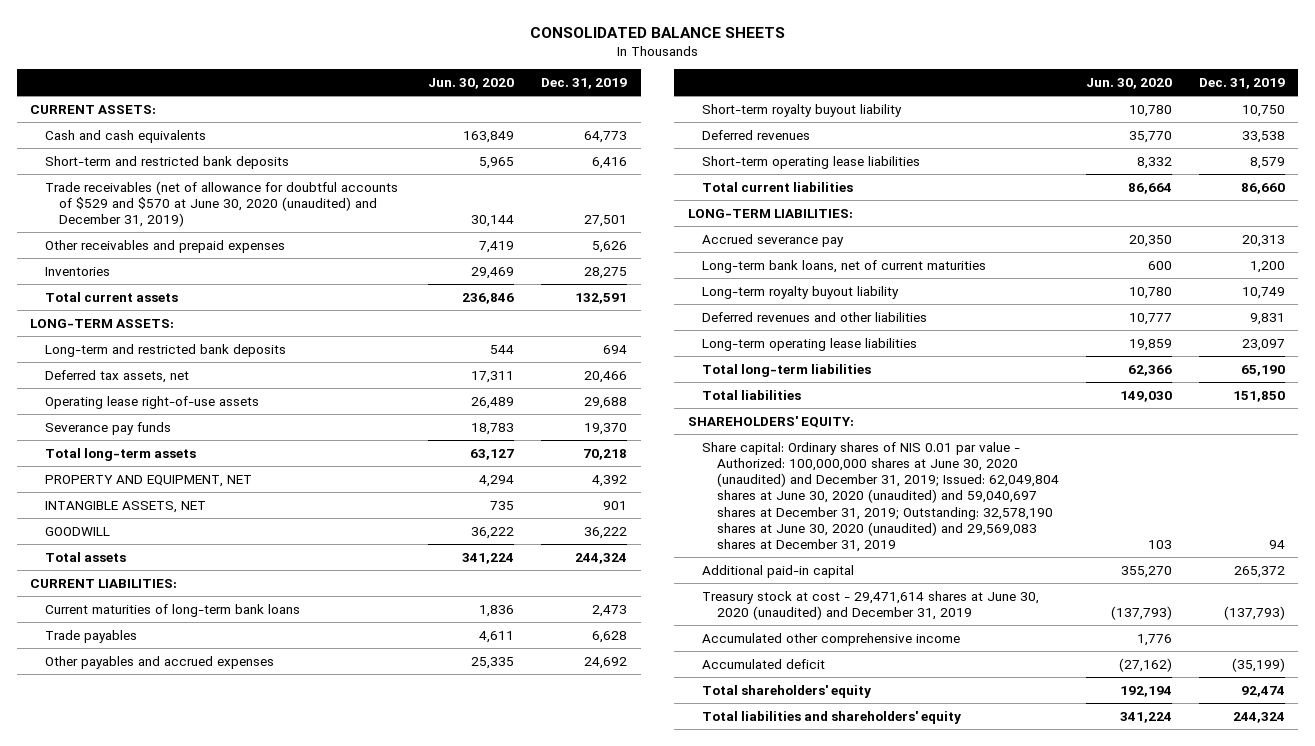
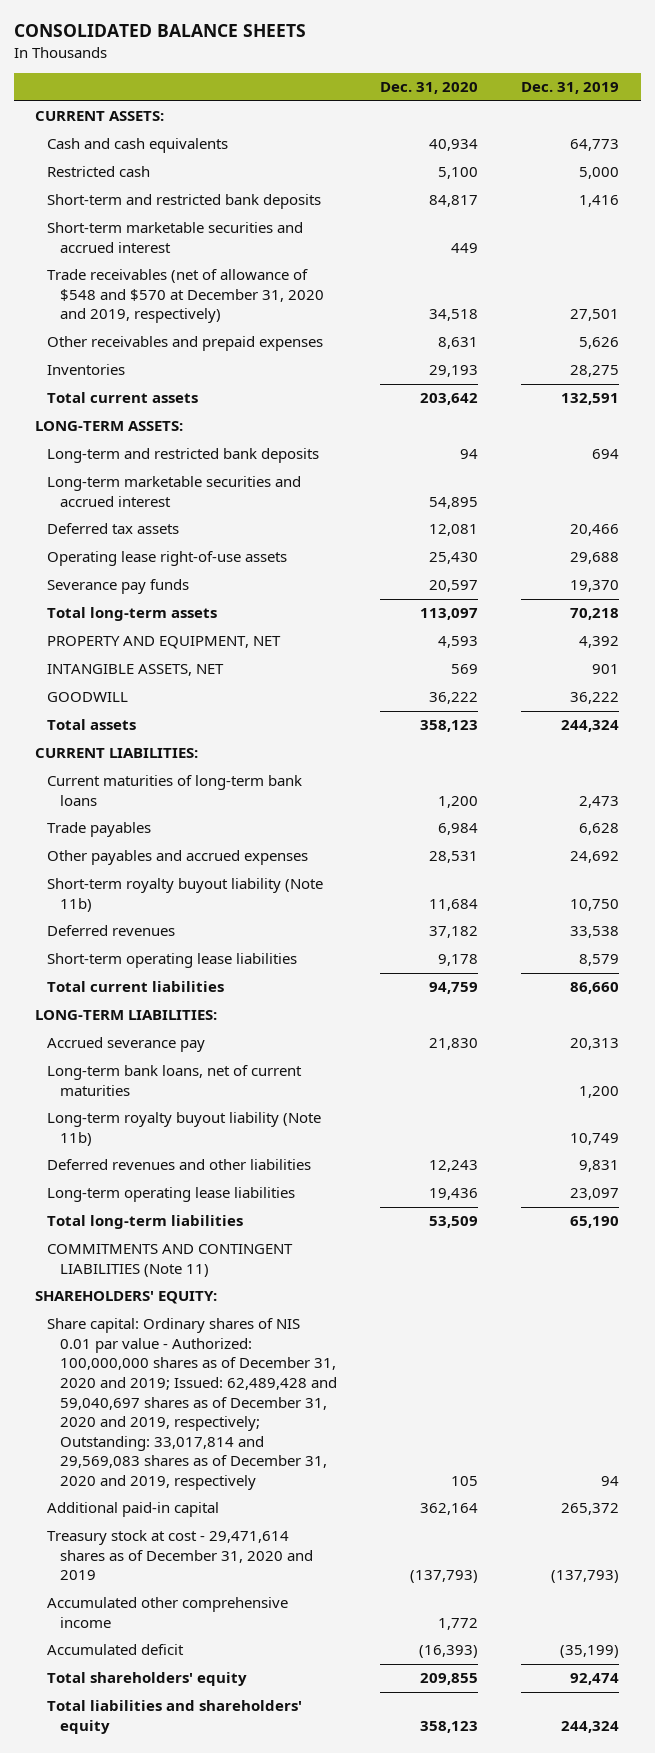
[428,77,515,89] Jun. 30, 2020 -> none
none -> [379,82,478,95] Dec. 31, 2020
none -> [47,166,151,178] Restricted cash
[592,156,628,169] 6,416 -> [579,195,620,208] 1,416
none -> [47,222,304,253] Short-term marketable securities and accrued interest
[44,180,398,228] Trade receivables (net of allowance for doubtful accounts of $529 and $570 at June 30, 2020 (unaudited) and December 31, 2019) -> [47,269,324,324] Trade receivables (net of allowance of $548 and $570 at December 31, 2020 and 2019, respectively)
none -> [47,476,302,507] Long-term marketable securities and accrued interest
[44,369,189,383] Deferred tax assets, net -> [47,523,180,535] Deferred tax assets
[702,103,903,117] Short-term royalty buyout liability -> [47,878,324,912] Short-term royalty buyout liability (Note 11b)
[702,285,900,299] Long-term royalty buyout liability -> [47,1112,322,1146] Long-term royalty buyout liability (Note 11b)
[702,389,802,400] Total liabilities -> none
none -> [47,1244,294,1277] COMMITMENTS AND CONTINGENT LIABILITIES (Note 11)
[702,441,1059,553] Share capital: Ordinary shares of NIS 0.01 par value - Authorized: 100,000,000 shares at June 30, 2020 (unaudited) and December 31, 2019; Issued: 62,049,804 shares at June 30, 2020 (unaudited) and 59,040,697 shares at December 31, 2019; Outstanding: 32,578,190 shares at June 30, 2020 (unaudited) and 29,569,083 shares at December 31, 2019 -> [47,1318,337,1490] Share capital: Ordinary shares of NIS 0.01 par value - Authorized: 100,000,000 shares as of December 31, 2020 and 2019; Issued: 62,489,428 and 59,040,697 shares as of December 31, 2020 and 2019, respectively; Outstanding: 33,017,814 and 29,569,083 shares as of December 31, 2020 and 2019, respectively
[702,590,1040,620] Treasury stock at cost - 29,471,614 shares at June 30, 2020 (unaudited) and December 31, 2019 -> [47,1530,313,1581] Treasury stock at cost - 29,471,614 shares as of December 31, 2020 and 2019

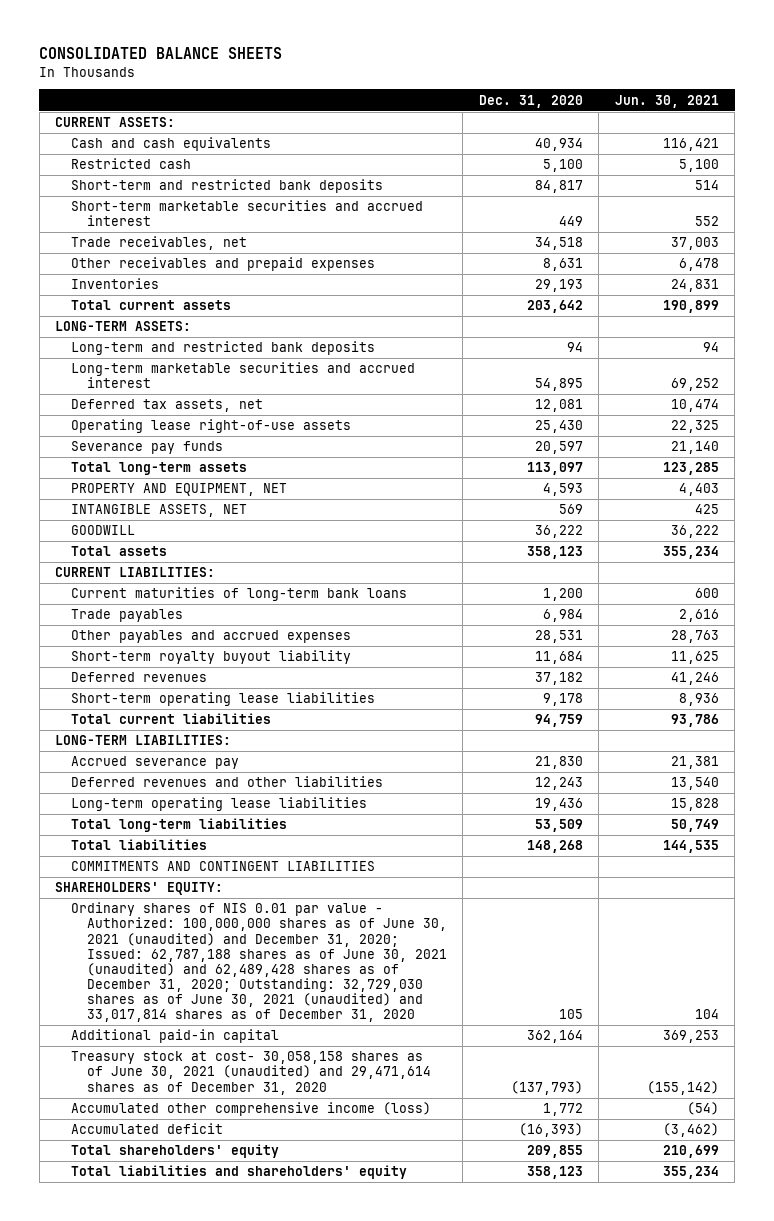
[521,82,620,95] Dec. 31, 2019 -> none
none -> [614,94,719,108] Jun. 30, 2021
[47,269,324,324] Trade receivables (net of allowance of $548 and $570 at December 31, 2020 and 2019, respectively) -> [70,236,247,251] Trade receivables, net
[47,523,180,535] Deferred tax assets -> [70,399,263,413] Deferred tax assets, net
[47,878,324,912] Short-term royalty buyout liability (Note 11b) -> [70,650,351,665] Short-term royalty buyout liability
[47,1065,303,1096] Long-term bank loans, net of current maturities -> none
[47,1112,322,1146] Long-term royalty buyout liability (Note 11b) -> none
none -> [70,839,207,851] Total liabilities
[47,1244,294,1277] COMMITMENTS AND CONTINGENT LIABILITIES (Note 11) -> [70,861,375,872] COMMITMENTS AND CONTINGENT LIABILITIES
[47,1318,337,1490] Share capital: Ordinary shares of NIS 0.01 par value - Authorized: 100,000,000 shares as of December 31, 2020 and 2019; Issued: 62,489,428 and 59,040,697 shares as of December 31, 2020 and 2019, respectively; Outstanding: 33,017,814 and 29,569,083 shares as of December 31, 2020 and 2019, respectively -> [70,902,447,1023] Ordinary shares of NIS 0.01 par value - Authorized: 100,000,000 shares as of June 30, 2021 (unaudited) and December 31, 2020; Issued: 62,787,188 shares as of June 30, 2021 (unaudited) and 62,489,428 shares as of December 31, 2020; Outstanding: 32,729,030 shares as of June 30, 2021 (unaudited) and 33,017,814 shares as of December 31, 2020
[47,1530,313,1581] Treasury stock at cost - 29,471,614 shares as of December 31, 2020 and 2019 -> [70,1051,431,1095] Treasury stock at cost- 30,058,158 shares as of June 30, 2021 (unaudited) and 29,471,614 shares as of December 31, 2020
[47,1597,289,1628] Accumulated other comprehensive income -> [70,1102,431,1117] Accumulated other comprehensive income (loss)

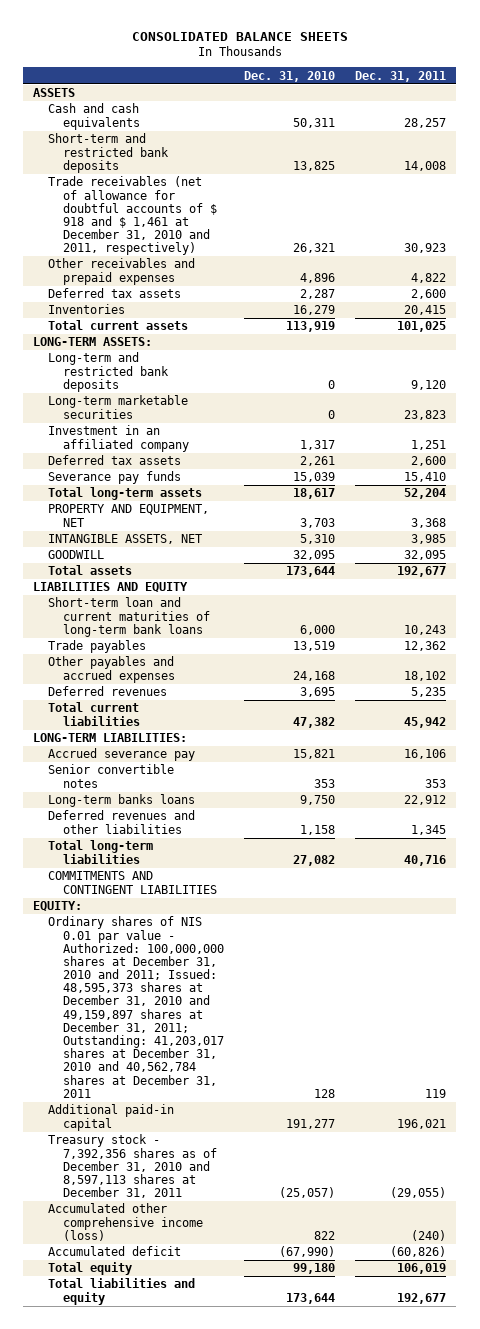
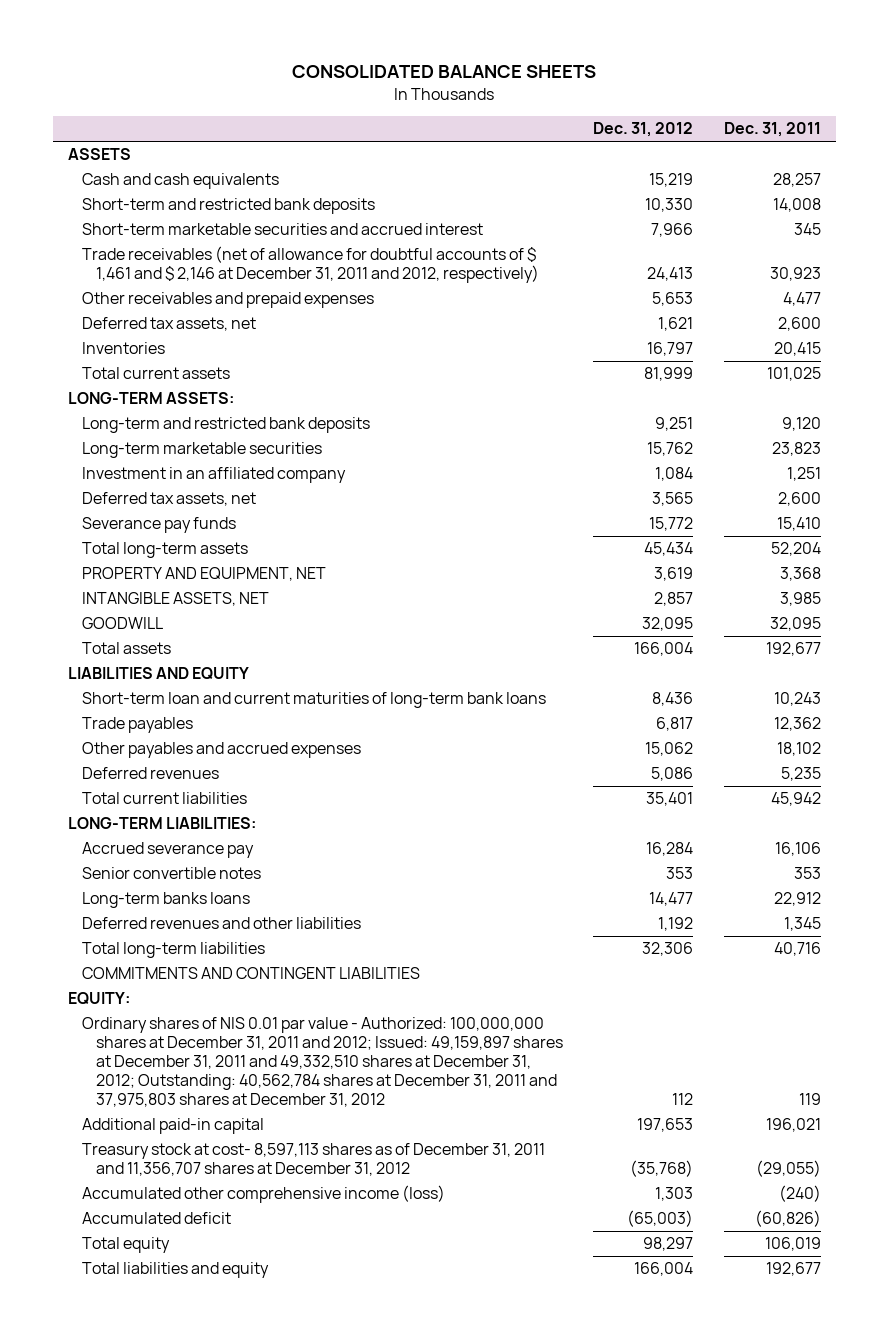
[244,70,336,82] Dec. 31, 2010 -> none
none -> [593,122,694,138] Dec. 31, 2012
none -> [81,223,483,236] Short-term marketable securities and accrued interest
[48,176,218,256] Trade receivables (net of allowance for doubtful accounts of $ 918 and $ 1,461 at December 31, 2010 and 2011, respectively) -> [81,246,540,284] Trade receivables (net of allowance for doubtful accounts of $ 1,461 and $ 2,146 at December 31, 2011 and 2012, respectively)
[411,272,447,283] 4,822 -> [782,292,821,307] 4,477
[48,288,182,299] Deferred tax assets -> [81,317,256,332] Deferred tax assets, net
[48,455,182,466] Deferred tax assets -> [81,492,256,507] Deferred tax assets, net
[48,916,225,1098] Ordinary shares of NIS 0.01 par value - Authorized: 100,000,000 shares at December 31, 2010 and 2011; Issued: 48,595,373 shares at December 31, 2010 and 49,159,897 shares at December 31, 2011; Outstanding: 41,203,017 shares at December 31, 2010 and 40,562,784 shares at December 31, 2011 -> [81,1017,564,1108] Ordinary shares of NIS 0.01 par value - Authorized: 100,000,000 shares at December 31, 2011 and 2012; Issued: 49,159,897 shares at December 31, 2011 and 49,332,510 shares at December 31, 2012; Outstanding: 40,562,784 shares at December 31, 2011 and 37,975,803 shares at December 31, 2012
[48,1134,218,1199] Treasury stock - 7,392,356 shares as of December 31, 2010 and 8,597,113 shares at December 31, 2011 -> [81,1143,545,1177] Treasury stock at cost- 8,597,113 shares as of December 31, 2011 and 11,356,707 shares at December 31, 2012

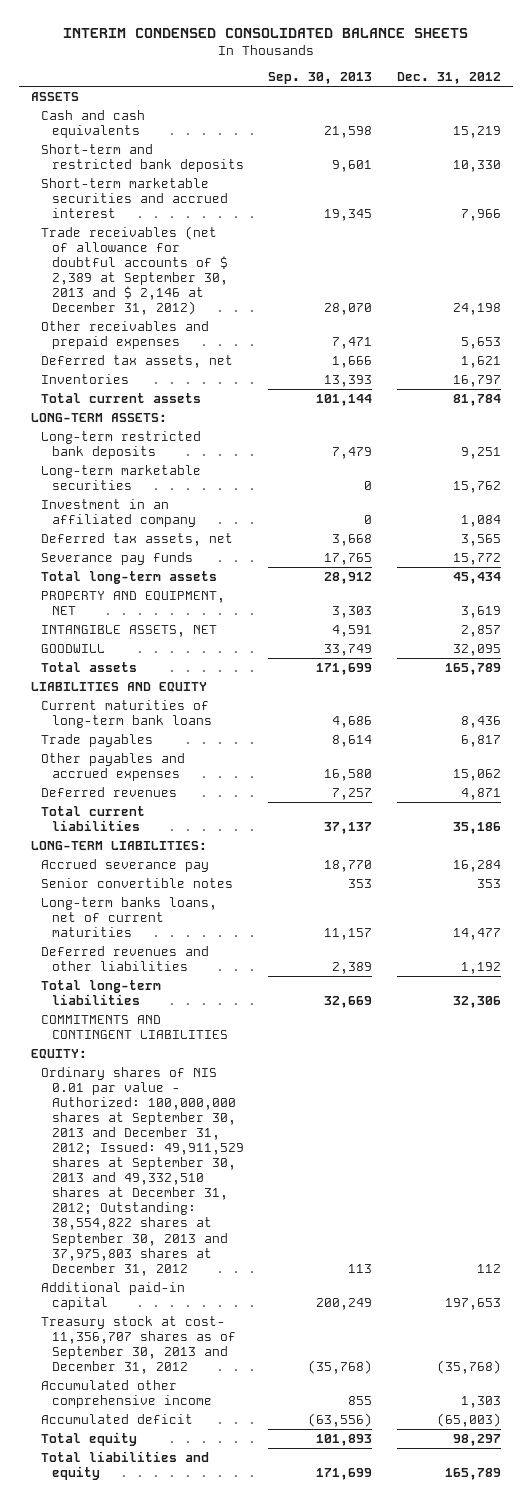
[292,64,597,78] CONSOLIDATED BALANCE SHEETS -> [62,28,468,39] INTERIM CONDENSED CONSOLIDATED BALANCE SHEETS
[723,122,821,138] Dec. 31, 2011 -> none
none -> [268,72,373,85] Sep. 30, 2013
[81,246,540,284] Trade receivables (net of allowance for doubtful accounts of $ 1,461 and $ 2,146 at December 31, 2011 and 2012, respectively) -> [41,225,228,316] Trade receivables (net of allowance for doubtful accounts of $ 2,389 at September 30, 2013 and $ 2,146 at December 31, 2012)
[647,267,694,282] 24,413 -> [452,303,501,316] 24,198
[644,367,694,382] 81,999 -> [452,393,501,406] 81,784
[81,417,370,434] Long-term and restricted bank deposits -> [41,430,202,459] Long-term restricted bank deposits
[634,642,694,657] 166,004 -> [444,662,501,675] 165,789
[81,692,546,709] Short-term loan and current maturities of long-term bank loans -> [41,699,212,728] Current maturities of long-term bank loans
[651,767,694,782] 5,086 -> [460,787,501,800] 4,871
[646,792,694,807] 35,401 -> [452,821,501,834] 35,186
[81,892,250,909] Long-term banks loans -> [41,896,218,937] Long-term banks loans, net of current maturities
[81,1017,564,1108] Ordinary shares of NIS 0.01 par value - Authorized: 100,000,000 shares at December 31, 2011 and 2012; Issued: 49,159,897 shares at December 31, 2011 and 49,332,510 shares at December 31, 2012; Outstanding: 40,562,784 shares at December 31, 2011 and 37,975,803 shares at December 31, 2012 -> [41,1066,244,1276] Ordinary shares of NIS 0.01 par value - Authorized: 100,000,000 shares at September 30, 2013 and December 31, 2012; Issued: 49,911,529 shares at September 30, 2013 and 49,332,510 shares at December 31, 2012; Outstanding: 38,554,822 shares at September 30, 2013 and 37,975,803 shares at December 31, 2012
[81,1143,545,1177] Treasury stock at cost- 8,597,113 shares as of December 31, 2011 and 11,356,707 shares at December 31, 2012 -> [41,1315,236,1374] Treasury stock at cost- 11,356,707 shares as of September 30, 2013 and December 31, 2012
[81,1185,445,1204] Accumulated other comprehensive income (loss) -> [41,1379,212,1408] Accumulated other comprehensive income
[634,1262,694,1277] 166,004 -> [444,1467,501,1480] 165,789

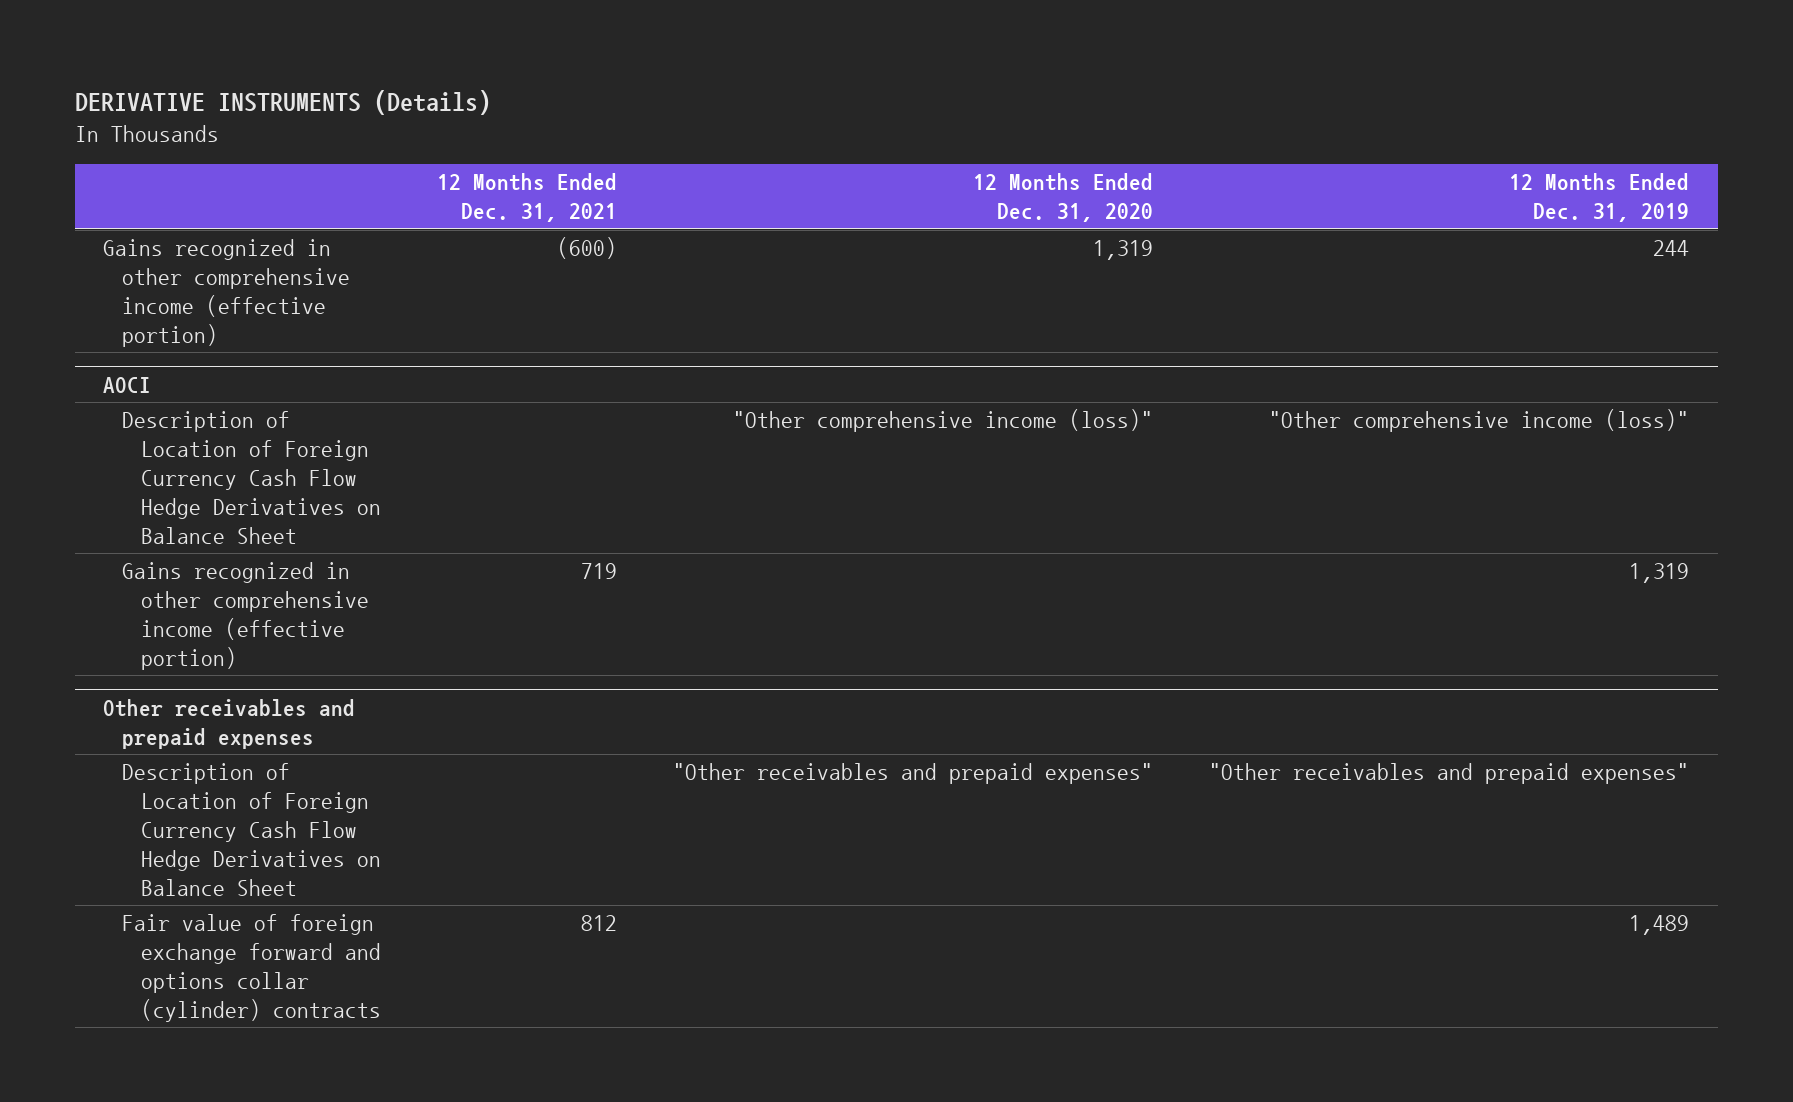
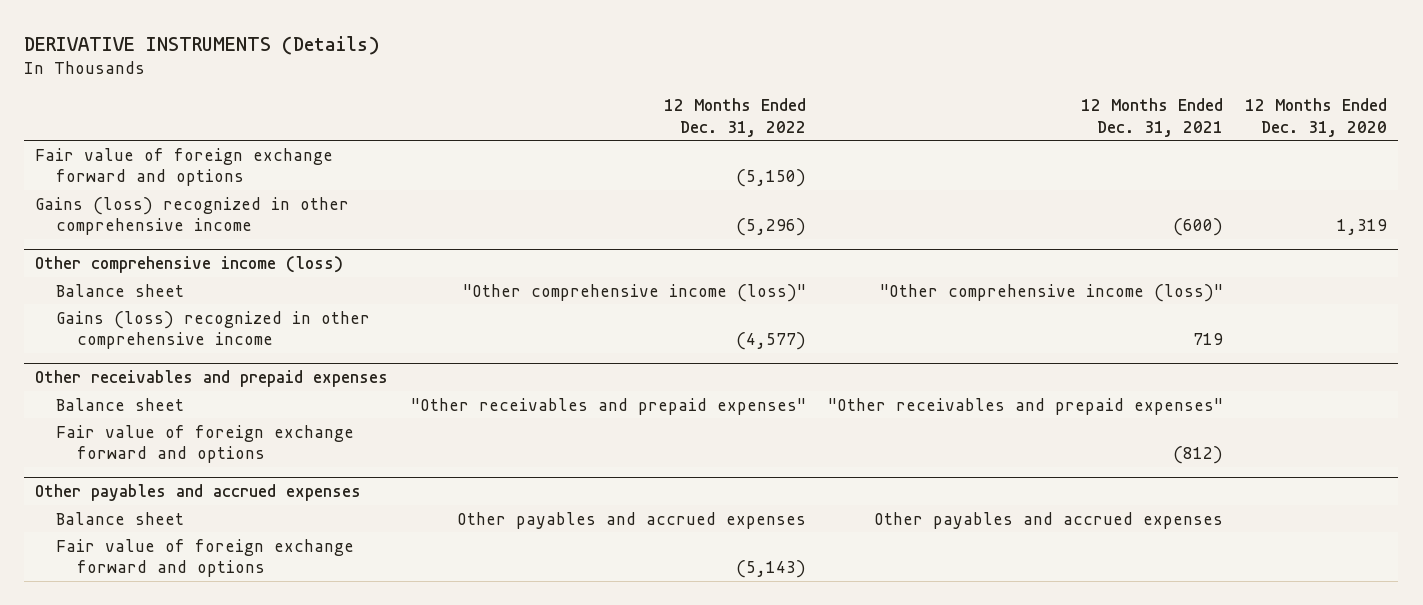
[1509,173,1690,222] 12 Months Ended Dec. 31, 2019 -> none
none -> [663,97,806,137] 12 Months Ended Dec. 31, 2022
[121,411,381,544] Description of Location of Foreign Currency Cash Flow Hedge Derivatives on Balance Sheet -> none
none -> [35,147,334,187] Fair value of foreign exchange forward and options
[103,239,350,347] Gains recognized in other comprehensive income (effective portion) -> [35,196,350,236] Gains (loss) recognized in other comprehensive income
[103,376,152,393] AOCI -> [35,256,344,274] Other comprehensive income (loss)
none -> [56,283,185,297] Balance sheet
[121,562,369,670] Gains recognized in other comprehensive income (effective portion) -> [56,310,371,350] Gains (loss) recognized in other comprehensive income
[121,763,381,896] Description of Location of Foreign Currency Cash Flow Hedge Derivatives on Balance Sheet -> none
none -> [56,397,185,411] Balance sheet
[121,914,381,1022] Fair value of foreign exchange forward and options collar (cylinder) contracts -> [56,424,355,464] Fair value of foreign exchange forward and options
[580,915,617,932] 812 -> [1172,446,1223,465] (812)
none -> [35,484,362,502] Other payables and accrued expenses
none -> [56,511,185,525] Balance sheet
none -> [56,538,355,578] Fair value of foreign exchange forward and options

